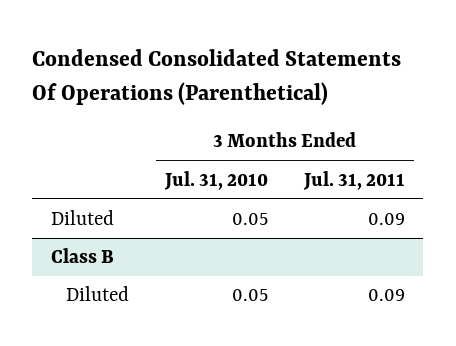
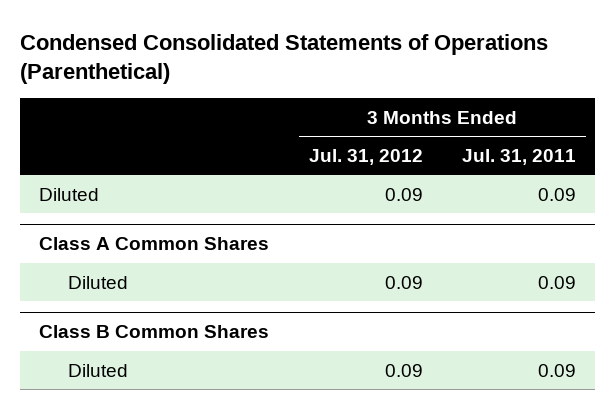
[32,49,402,106] Condensed Consolidated Statements Of Operations (Parenthetical) -> [19,33,548,85] Condensed Consolidated Statements of Operations (Parenthetical)
[164,170,269,190] Jul. 31, 2010 -> none
none -> [308,148,423,165] Jul. 31, 2012
[50,248,114,264] Class B -> none
none -> [39,237,270,251] Class A Common Shares
none -> [39,325,270,339] Class B Common Shares
none -> [67,363,128,377] Diluted

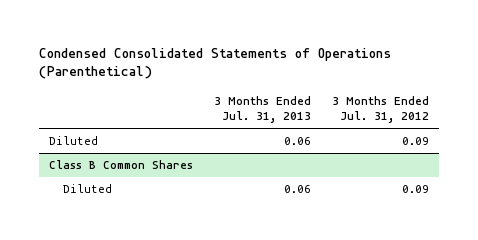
[461,148,576,165] Jul. 31, 2011 -> none
none -> [213,95,311,123] 3 Months Ended Jul. 31, 2013
[39,237,270,251] Class A Common Shares -> none
[67,275,128,289] Diluted -> none

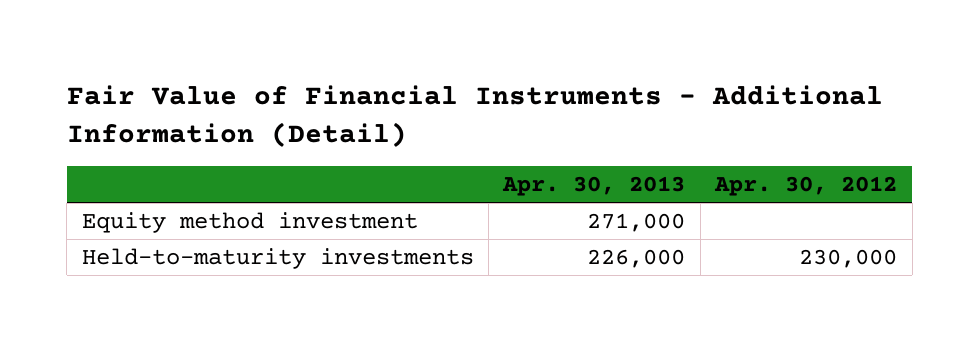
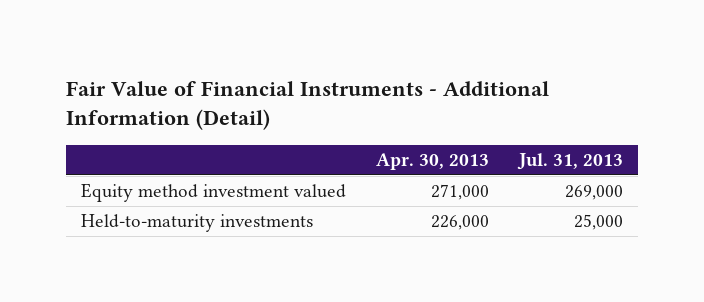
[714,176,898,197] Apr. 30, 2012 -> none
none -> [516,152,623,170] Jul. 31, 2013
[81,212,418,234] Equity method investment -> [81,183,347,203] Equity method investment valued

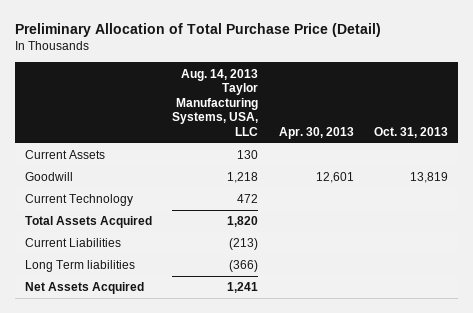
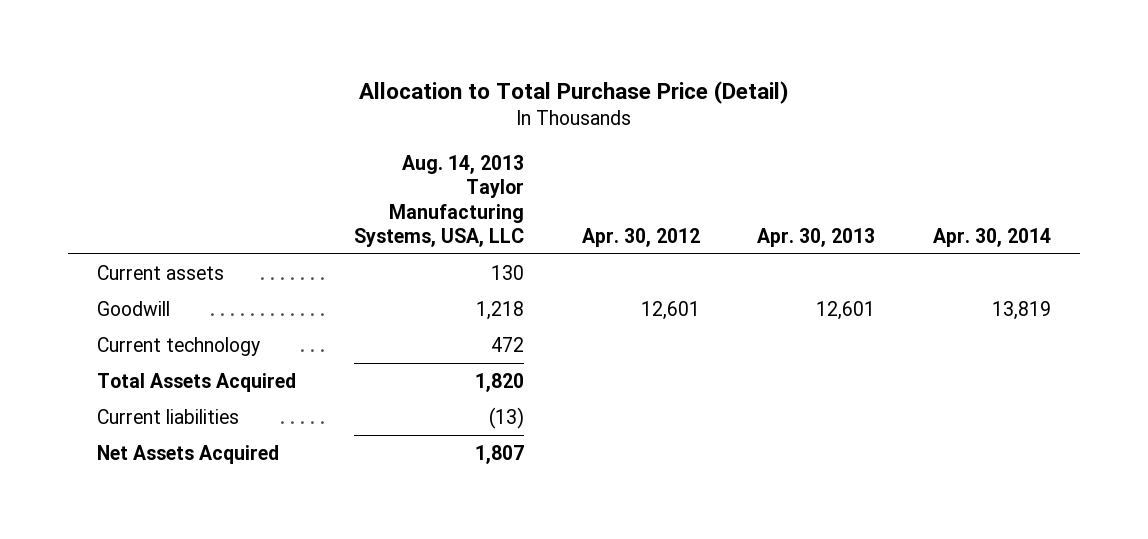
[14,22,381,37] Preliminary Allocation of Total Purchase Price (Detail) -> [359,80,790,104] Allocation to Total Purchase Price (Detail)
[373,126,448,138] Oct. 31, 2013 -> none
none -> [581,227,700,247] Apr. 30, 2012
none -> [932,227,1051,247] Apr. 30, 2014
[25,150,106,160] Current Assets -> [97,264,225,280] Current assets
[25,194,134,207] Current Technology -> [97,336,261,356] Current technology
[25,260,136,273] Long Term liabilities -> none
[25,238,122,248] Current Liabilities -> [97,408,240,424] Current liabilities
[229,238,259,251] (213) -> [488,406,524,429] (13)
[227,282,259,294] 1,241 -> [474,444,524,464] 1,807

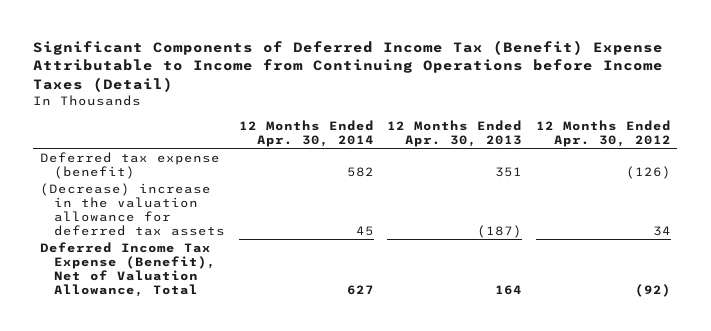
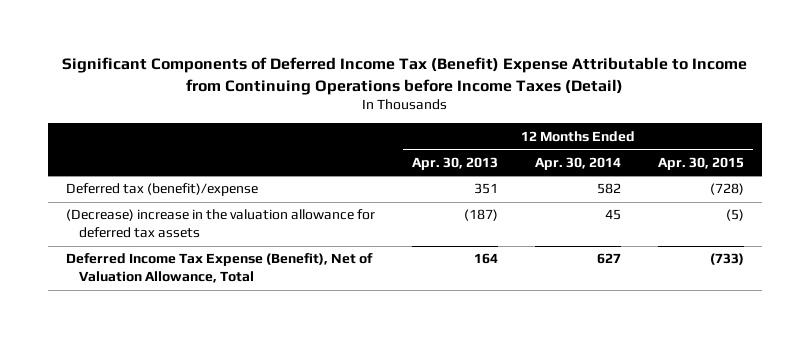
[535,119,671,147] 12 Months Ended Apr. 30, 2012 -> none
none -> [657,156,744,170] Apr. 30, 2015
[40,151,221,179] Deferred tax expense (benefit) -> [65,183,258,197] Deferred tax (benefit)/expense

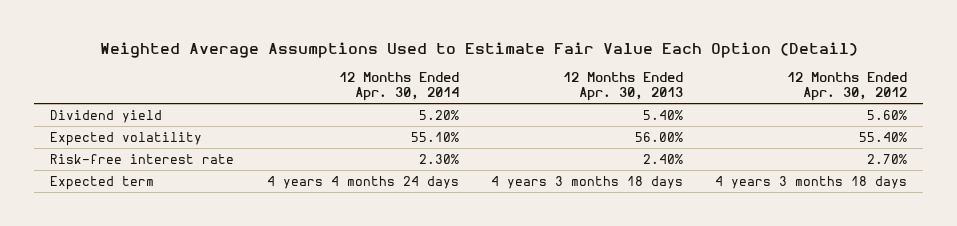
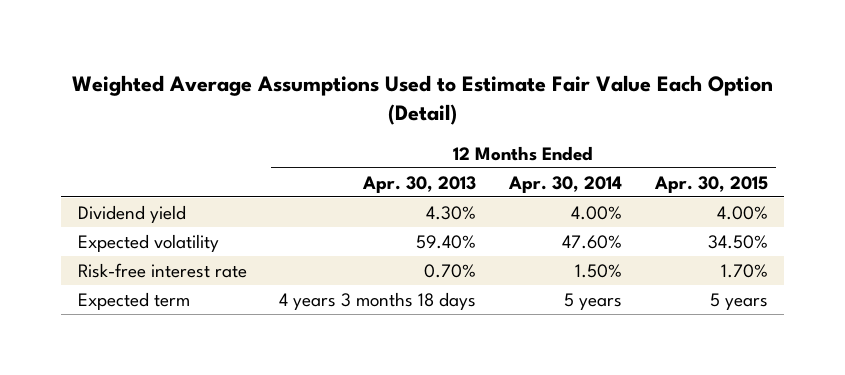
[786,72,907,102] 12 Months Ended Apr. 30, 2012 -> none
none -> [653,175,768,193] Apr. 30, 2015
[418,109,459,120] 5.20% -> [570,205,622,220] 4.00%
[642,109,683,120] 5.40% -> [426,205,477,220] 4.30%
[410,131,459,142] 55.10% -> [561,234,622,249] 47.60%
[634,131,683,142] 56.00% -> [416,234,477,249] 59.40%
[418,153,459,164] 2.30% -> [574,263,622,278] 1.50%
[642,153,683,164] 2.40% -> [424,263,477,278] 0.70%
[266,175,459,189] 4 years 4 months 24 days -> [563,292,622,310] 5 years

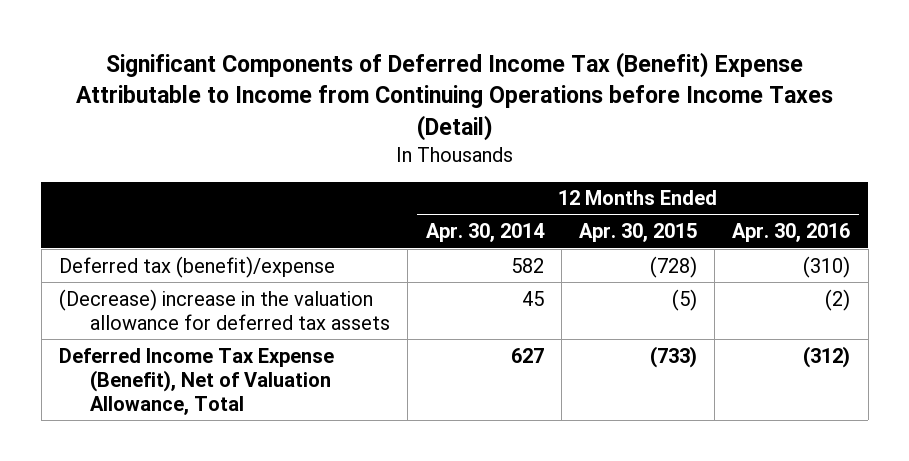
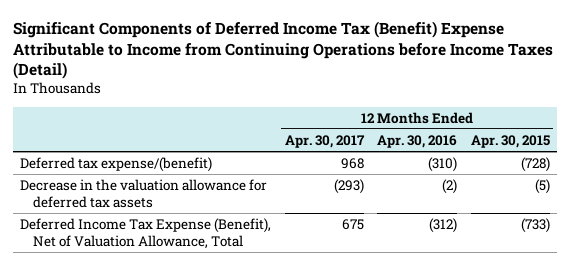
[425,223,545,243] Apr. 30, 2014 -> none
none -> [284,134,365,148] Apr. 30, 2017
[59,255,336,278] Deferred tax (benefit)/expense -> [19,156,212,172] Deferred tax expense/(benefit)
[59,288,391,330] (Decrease) increase in the valuation allowance for deferred tax assets -> [19,178,267,209] Decrease in the valuation allowance for deferred tax assets

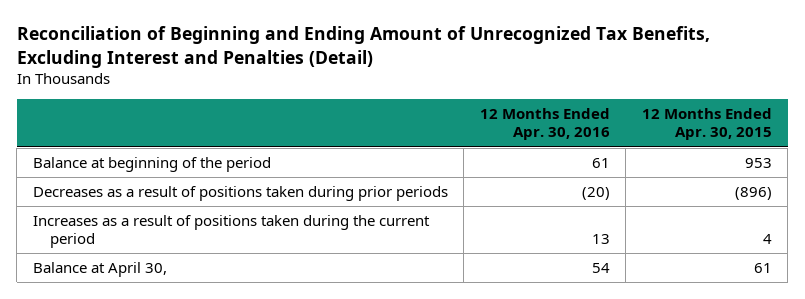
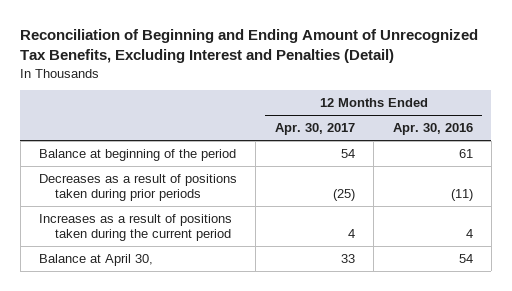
[641,108,772,141] 12 Months Ended Apr. 30, 2015 -> none
none -> [274,123,355,136] Apr. 30, 2017
[581,187,610,201] (20) -> [450,189,473,202] (11)
[591,234,610,245] 13 -> [465,229,473,239] 4

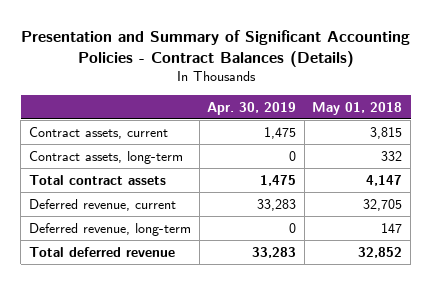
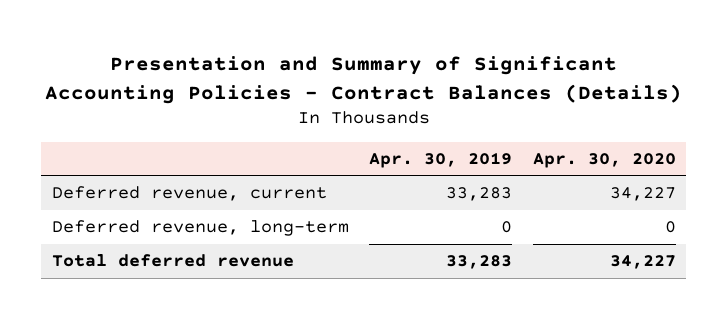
[312,101,403,115] May 01, 2018 -> none
none -> [532,153,676,169] Apr. 30, 2020
[28,126,168,139] Contract assets, current -> none
[28,150,183,164] Contract assets, long-term -> none
[28,174,166,185] Total contract assets -> none

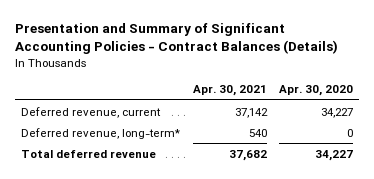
[369,152,513,169] Apr. 30, 2019 -> none
none -> [192,85,267,97] Apr. 30, 2021
[51,220,349,237] Deferred revenue, long-term -> [21,127,181,139] Deferred revenue, long-term*

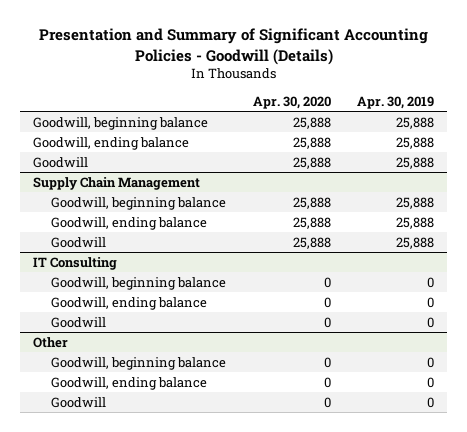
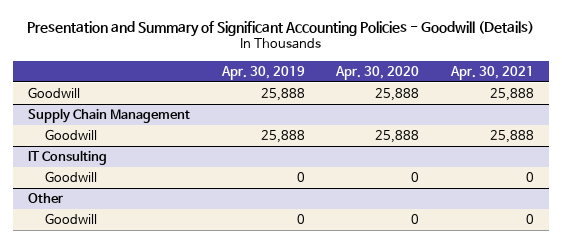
none -> [449,65,534,80] Apr. 30, 2021
[33,116,209,130] Goodwill, beginning balance -> none
[33,136,190,150] Goodwill, ending balance -> none
[51,196,227,210] Goodwill, beginning balance -> none
[51,216,208,230] Goodwill, ending balance -> none
[51,276,227,290] Goodwill, beginning balance -> none
[51,296,208,310] Goodwill, ending balance -> none
[51,356,227,370] Goodwill, beginning balance -> none
[51,376,208,390] Goodwill, ending balance -> none

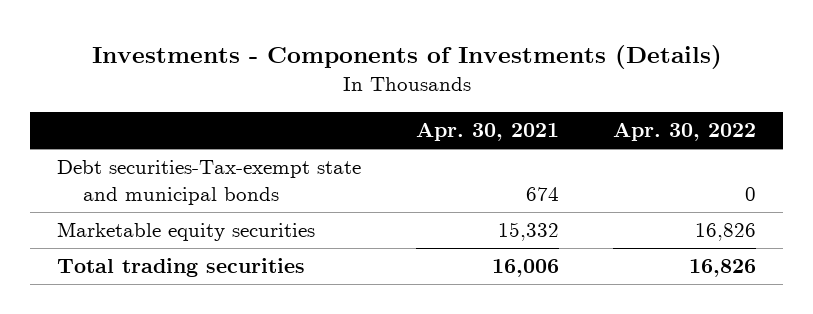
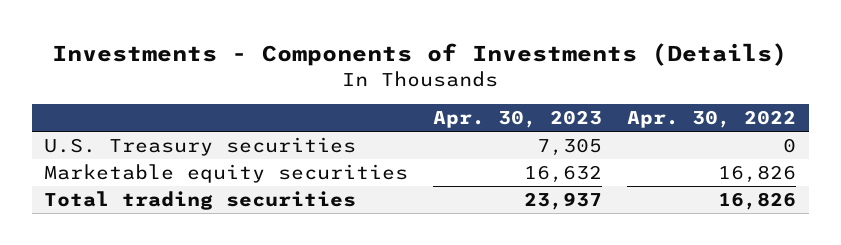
[415,122,559,142] Apr. 30, 2021 -> none
none -> [433,110,603,129] Apr. 30, 2023
[57,160,362,205] Debt securities-Tax-exempt state and municipal bonds -> [44,137,357,157] U.S. Treasury securities

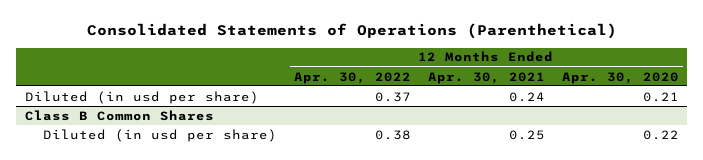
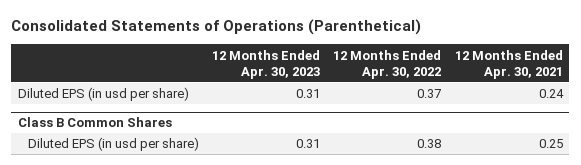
[561,71,679,84] Apr. 30, 2020 -> none
none -> [211,49,320,79] 12 Months Ended Apr. 30, 2023
[24,90,259,104] Diluted (in usd per share) -> [18,87,190,102] Diluted EPS (in usd per share)
[43,128,278,142] Diluted (in usd per share) -> [27,137,199,152] Diluted EPS (in usd per share)

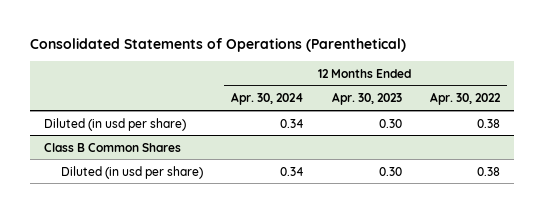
[454,49,563,79] 12 Months Ended Apr. 30, 2021 -> none
none -> [230,92,304,106] Apr. 30, 2024
[18,87,190,102] Diluted EPS (in usd per share) -> [44,117,187,131] Diluted (in usd per share)
[295,89,320,99] 0.31 -> [378,118,402,128] 0.30
[417,89,442,99] 0.37 -> [476,118,500,128] 0.38
[27,137,199,152] Diluted EPS (in usd per share) -> [60,165,203,179] Diluted (in usd per share)
[295,139,320,149] 0.31 -> [378,166,402,176] 0.30

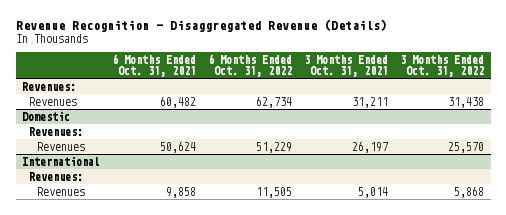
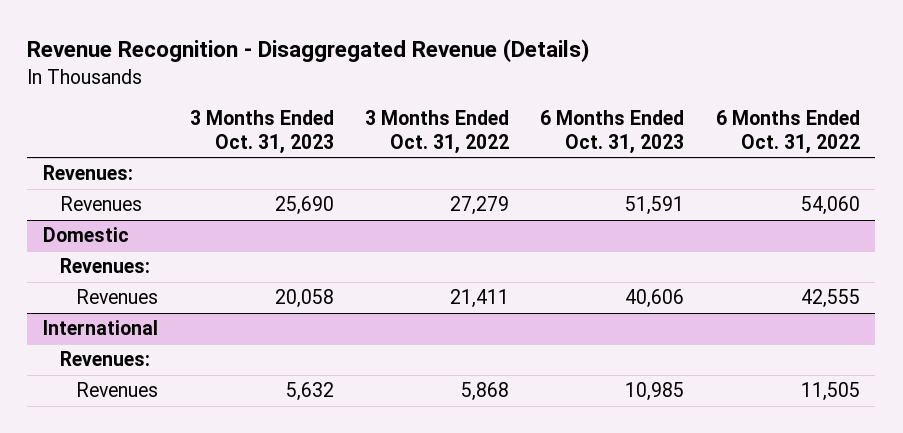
[111,53,196,78] 6 Months Ended Oct. 31, 2021 -> none
[304,54,389,78] 3 Months Ended Oct. 31, 2021 -> none
none -> [189,110,334,154] 3 Months Ended Oct. 31, 2023
none -> [540,110,685,154] 6 Months Ended Oct. 31, 2023
[256,95,293,108] 62,734 -> [800,196,860,216] 54,060
[448,96,485,108] 31,438 -> [449,196,509,216] 27,279
[256,141,293,153] 51,229 -> [800,289,860,309] 42,555
[448,141,485,153] 25,570 -> [449,289,509,309] 21,411

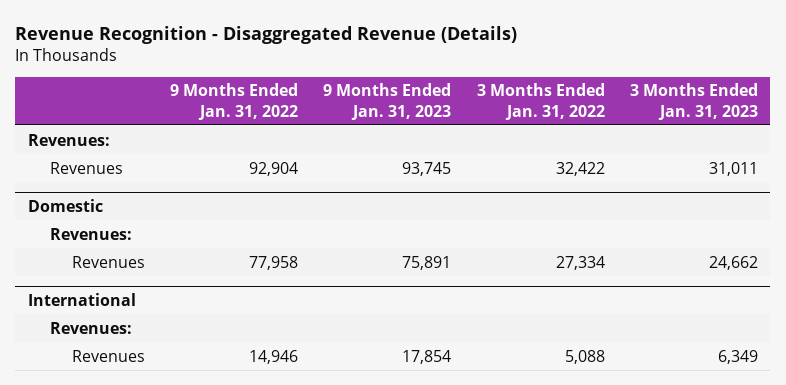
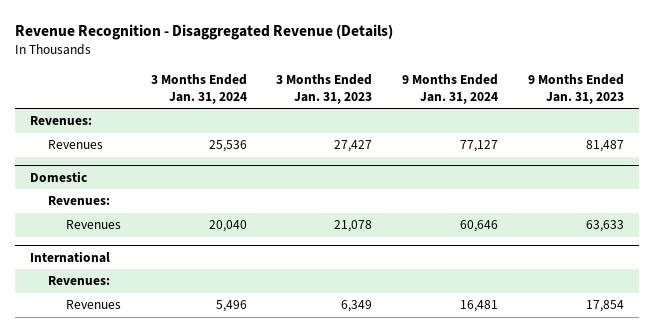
[170,83,299,120] 9 Months Ended Jan. 31, 2022 -> none
[476,83,605,120] 3 Months Ended Jan. 31, 2022 -> none
none -> [150,73,247,104] 3 Months Ended Jan. 31, 2024
none -> [402,73,499,104] 9 Months Ended Jan. 31, 2024
[402,161,452,176] 93,745 -> [586,140,625,153] 81,487
[708,161,758,176] 31,011 -> [334,140,373,153] 27,427
[402,255,452,270] 75,891 -> [586,220,625,233] 63,633
[708,255,758,270] 24,662 -> [334,220,373,233] 21,078

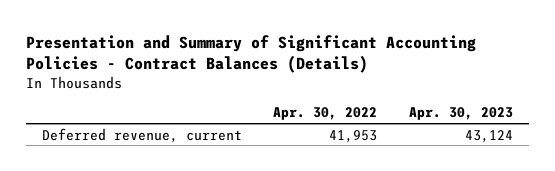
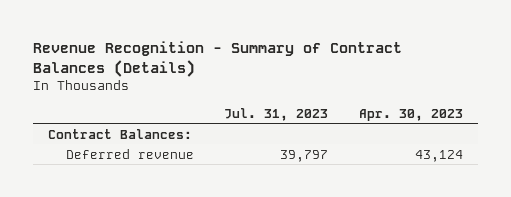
[26,34,477,74] Presentation and Summary of Significant Accounting Policies - Contract Balances (Details) -> [32,40,402,77] Revenue Recognition - Summary of Contract Balances (Details)
[273,107,378,121] Apr. 30, 2022 -> none
none -> [224,107,329,121] Jul. 31, 2023
none -> [47,128,192,139] Contract Balances:
[41,127,242,143] Deferred revenue, current -> [65,148,194,159] Deferred revenue

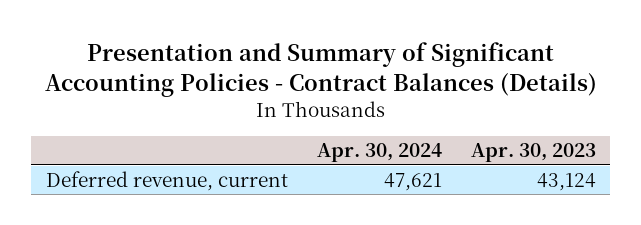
[32,40,402,77] Revenue Recognition - Summary of Contract Balances (Details) -> [44,42,597,98] Presentation and Summary of Significant Accounting Policies - Contract Balances (Details)
[224,107,329,121] Jul. 31, 2023 -> none
none -> [316,143,442,163] Apr. 30, 2024
[47,128,192,139] Contract Balances: -> none
[65,148,194,159] Deferred revenue -> [45,171,288,192] Deferred revenue, current

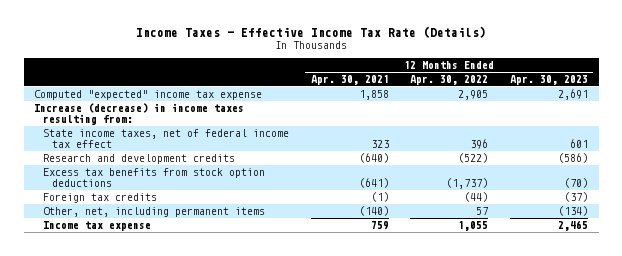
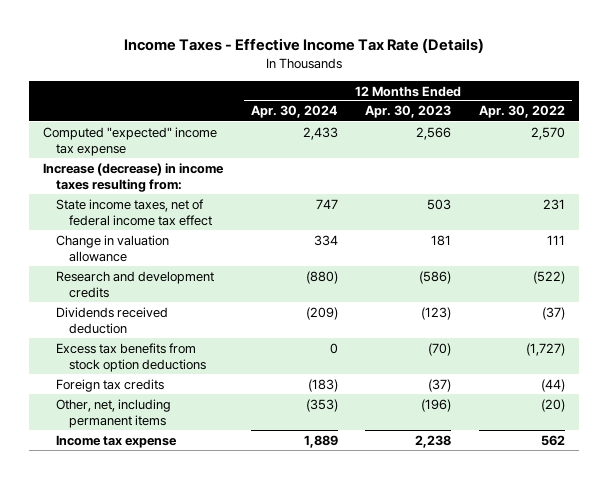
[310,74,389,85] Apr. 30, 2021 -> none
none -> [250,105,338,119] Apr. 30, 2024
[458,89,489,100] 2,905 -> [531,126,566,140] 2,570
[557,88,588,100] 2,691 -> [416,126,452,140] 2,566
[470,139,489,150] 396 -> [543,198,566,210] 231
[569,139,588,149] 601 -> [427,198,452,210] 503
none -> [56,234,170,263] Change in valuation allowance
none -> [56,306,169,335] Dividends received deduction
[446,178,489,190] (1,737) -> [526,342,566,356] (1,727)
[476,206,489,215] 57 -> [541,398,566,412] (20)
[557,205,588,216] (134) -> [421,398,452,412] (196)
[458,220,489,231] 1,055 -> [541,434,566,446] 562
[557,219,588,231] 2,465 -> [415,434,452,448] 2,238

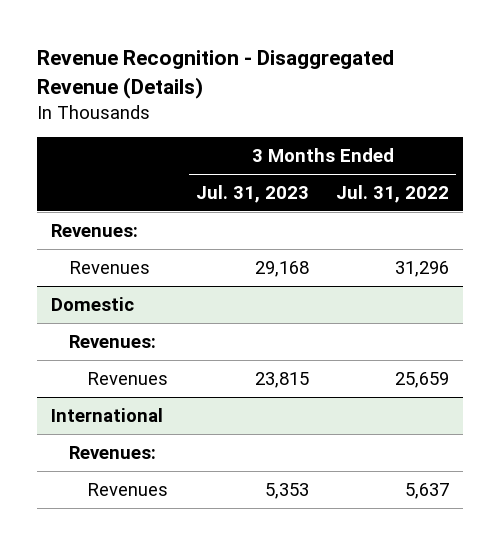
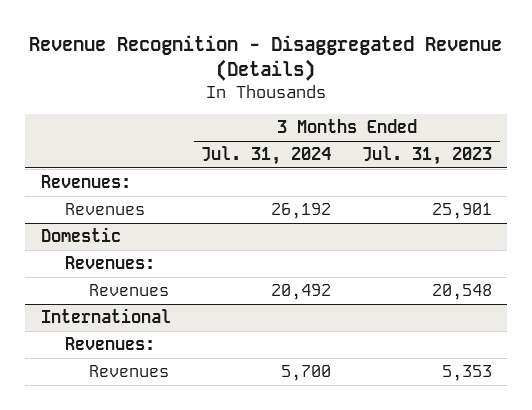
[336,185,450,204] Jul. 31, 2022 -> none
none -> [201,146,332,166] Jul. 31, 2024
[254,260,309,277] 29,168 -> [431,203,492,220] 25,901
[254,371,309,388] 23,815 -> [431,284,492,301] 20,548

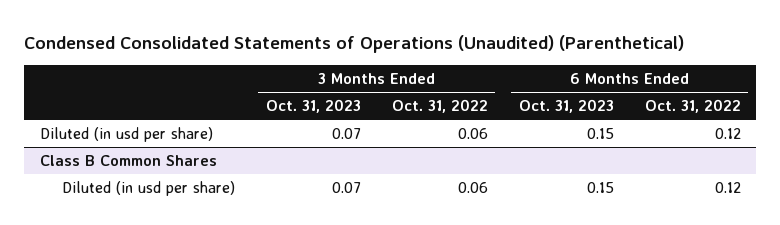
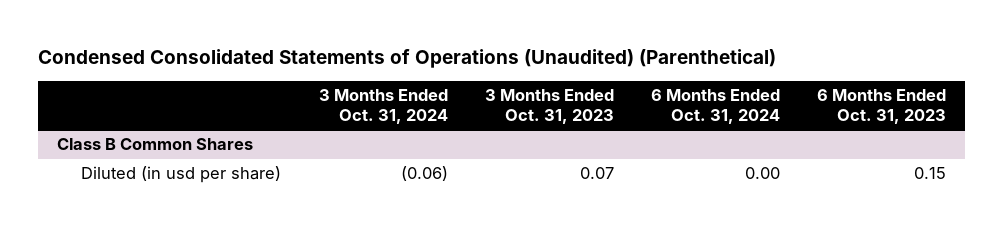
[391,99,488,114] Oct. 31, 2022 -> none
[644,99,741,114] Oct. 31, 2022 -> none
none -> [318,89,448,124] 3 Months Ended Oct. 31, 2024
none -> [651,89,781,124] 6 Months Ended Oct. 31, 2024
[39,126,213,142] Diluted (in usd per share) -> none

